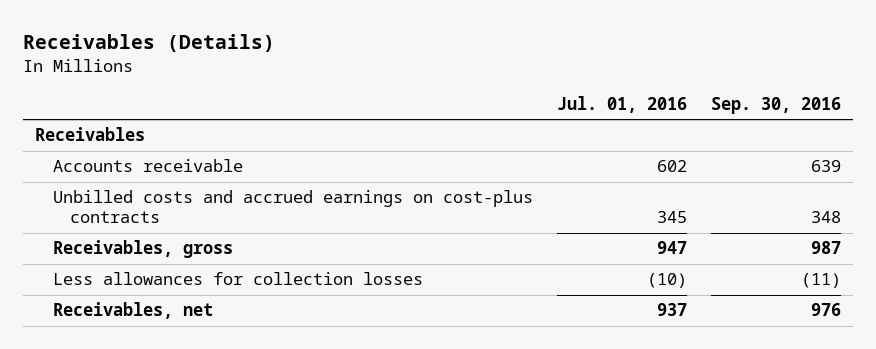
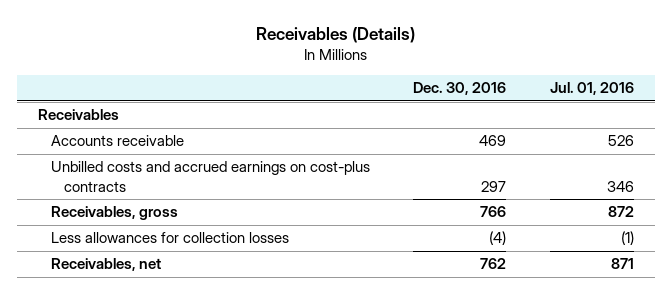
[710,96,841,114] Sep. 30, 2016 -> none
none -> [413,82,507,96] Dec. 30, 2016
[656,160,687,173] 602 -> [607,135,634,147] 526
[656,211,687,224] 345 -> [606,180,634,192] 346
[656,241,687,255] 947 -> [607,206,634,218] 872
[646,273,687,289] (10) -> [620,231,634,246] (1)
[656,303,687,317] 937 -> [610,258,634,270] 871

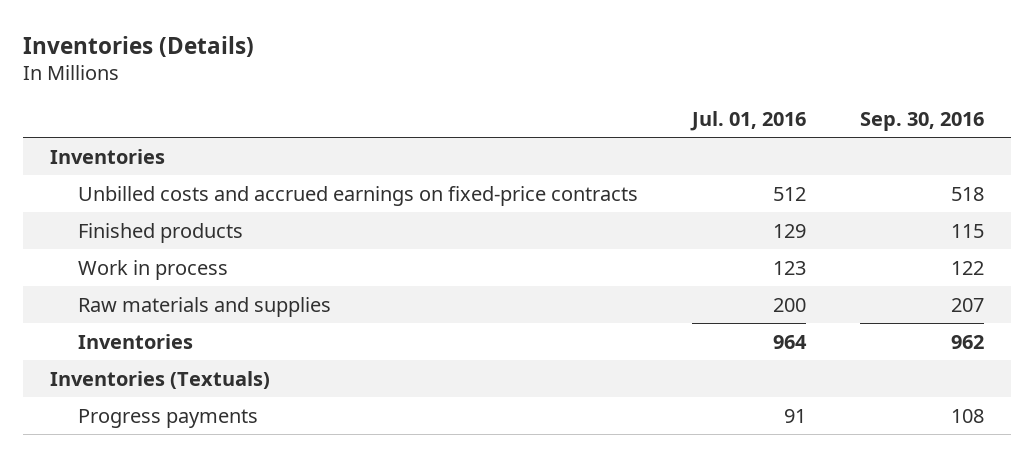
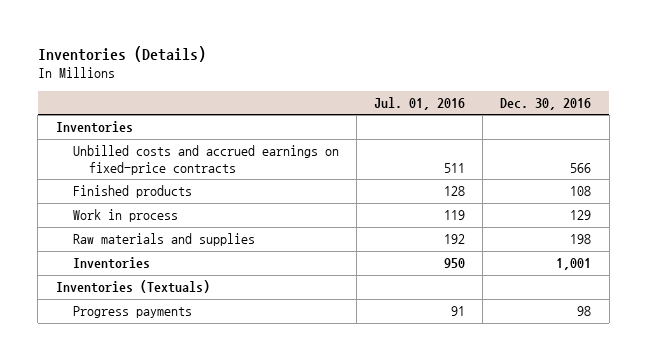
[859,111,984,131] Sep. 30, 2016 -> none
none -> [500,98,592,111] Dec. 30, 2016
[772,186,806,201] 512 -> [443,162,465,173] 511
[772,223,806,238] 129 -> [443,186,465,197] 128
[772,260,806,275] 123 -> [443,210,465,221] 119
[772,297,806,312] 200 -> [443,234,465,245] 192
[772,334,807,349] 964 -> [443,258,465,269] 950

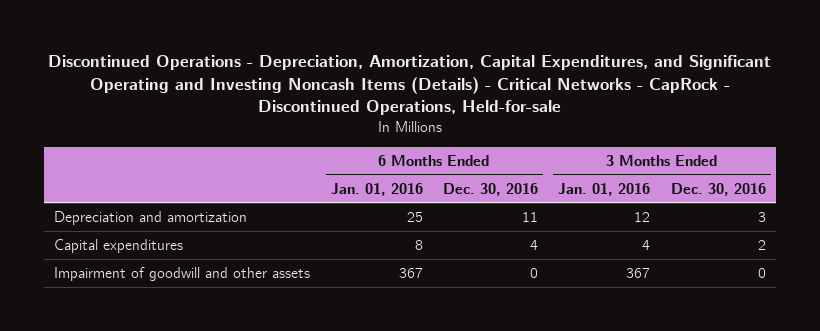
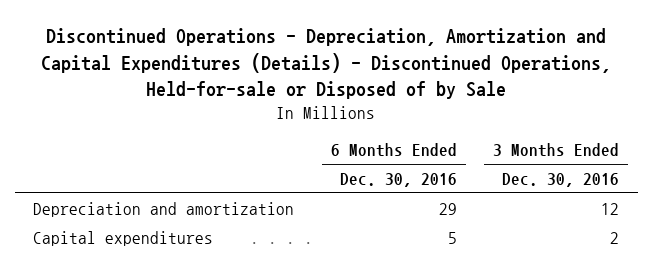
[48,54,772,116] Discontinued Operations - Depreciation, Amortization, Capital Expenditures, and Significant Operating and Investing Noncash Items (Details) - Critical Networks - CapRock - Discontinued Operations, Held-for-sale -> [41,27,612,100] Discontinued Operations - Depreciation, Amortization and Capital Expenditures (Details) - Discontinued Operations, Held-for-sale or Disposed of by Sale
[330,182,423,196] Jan. 01, 2016 -> none
[558,182,651,196] Jan. 01, 2016 -> none
[54,266,311,281] Impairment of goodwill and other assets -> none
[522,211,539,222] 11 -> [438,202,457,215] 29
[757,211,766,222] 3 -> [601,202,620,215] 12
[530,239,539,250] 4 -> [447,231,457,244] 5

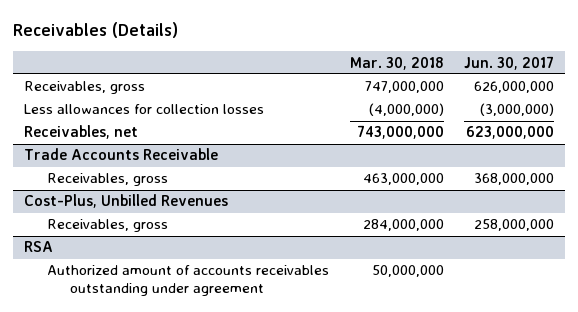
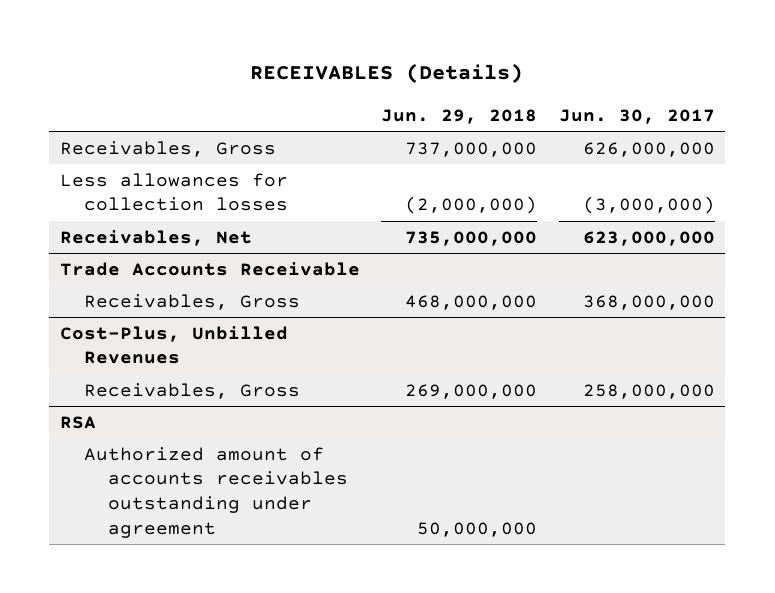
[13,22,179,39] Receivables (Details) -> [250,63,524,84] RECEIVABLES (Details)
[349,56,444,70] Mar. 30, 2018 -> none
none -> [381,108,538,124] Jun. 29, 2018
[23,81,145,95] Receivables, gross -> [60,140,277,157] Receivables, Gross
[23,125,138,140] Receivables, net -> [60,229,253,246] Receivables, Net
[46,173,168,187] Receivables, gross -> [84,293,301,310] Receivables, Gross
[46,219,168,233] Receivables, gross -> [84,382,301,399] Receivables, Gross

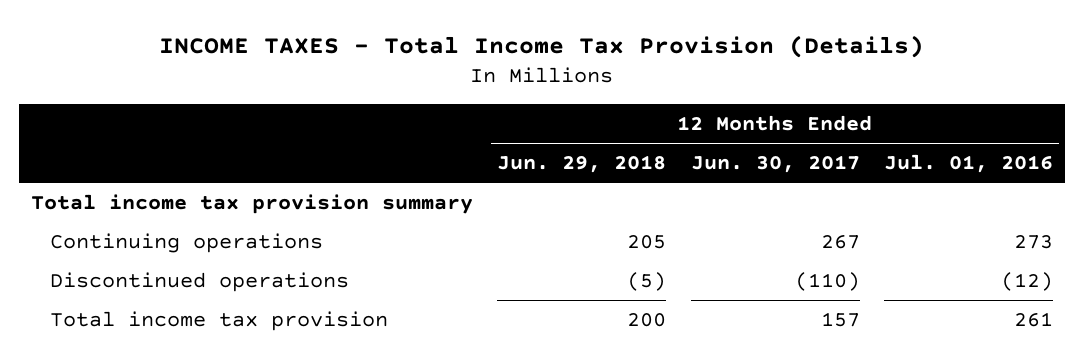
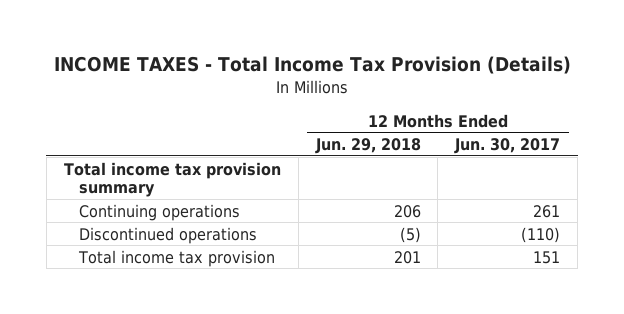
[884,154,1054,174] Jul. 01, 2016 -> none
[627,234,667,249] 205 -> [393,204,421,218] 206
[820,234,860,249] 267 -> [533,204,561,218] 261
[627,312,667,327] 200 -> [393,250,421,264] 201
[820,311,860,327] 157 -> [533,250,561,264] 151

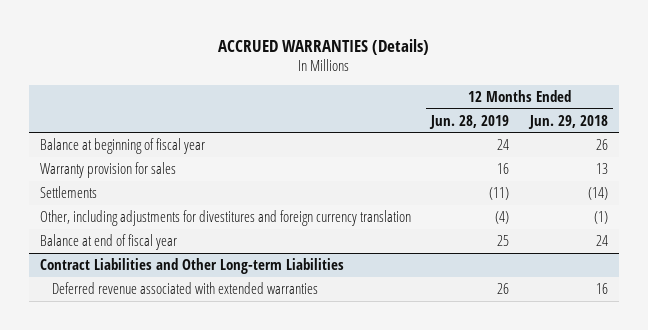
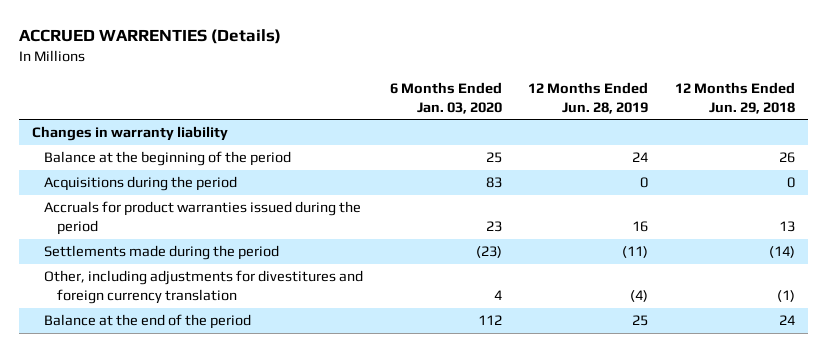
[217,38,429,55] ACCRUED WARRANTIES (Details) -> [18,29,281,45] ACCRUED WARRENTIES (Details)
none -> [389,82,502,114] 6 Months Ended Jan. 03, 2020
none -> [31,126,228,142] Changes in warranty liability
[39,137,205,154] Balance at beginning of fiscal year -> [44,151,292,167] Balance at the beginning of the period
none -> [44,176,238,192] Acquisitions during the period
[39,161,176,178] Warranty provision for sales -> [44,201,362,235] Accruals for product warranties issued during the period
[39,185,97,198] Settlements -> [44,245,280,261] Settlements made during the period
[39,257,344,274] Contract Liabilities and Other Long-term Liabilities -> none
[51,281,318,294] Deferred revenue associated with extended warranties -> none
[39,233,177,250] Balance at end of fiscal year -> [44,314,252,330] Balance at the end of the period

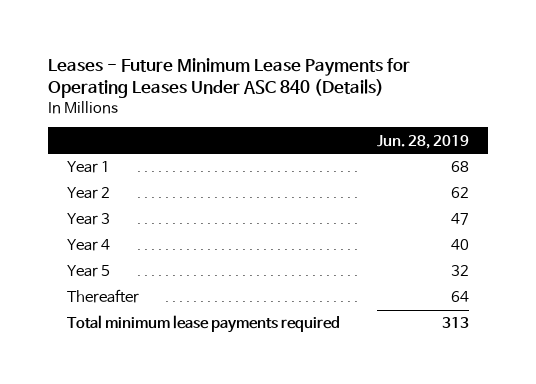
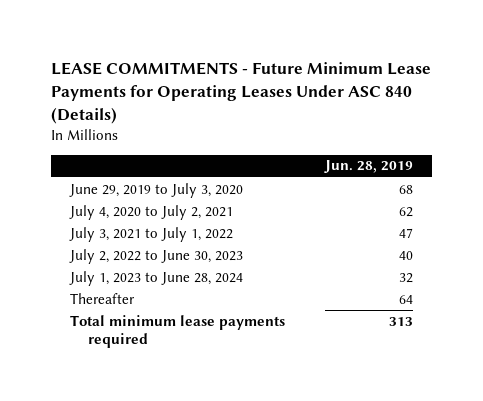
[48,57,411,99] Leases - Future Minimum Lease Payments for Operating Leases Under ASC 840 (Details) -> [50,61,431,124] LEASE COMMITMENTS - Future Minimum Lease Payments for Operating Leases Under ASC 840 (Details)
[66,161,110,174] Year 1 -> [69,182,244,198] June 29, 2019 to July 3, 2020
[66,187,110,200] Year 2 -> [69,204,234,220] July 4, 2020 to July 2, 2021
[66,213,110,226] Year 3 -> [69,226,234,242] July 3, 2021 to July 1, 2022
[66,239,110,252] Year 4 -> [69,248,244,264] July 2, 2022 to June 30, 2023
[66,265,110,278] Year 5 -> [69,270,244,286] July 1, 2023 to June 28, 2024

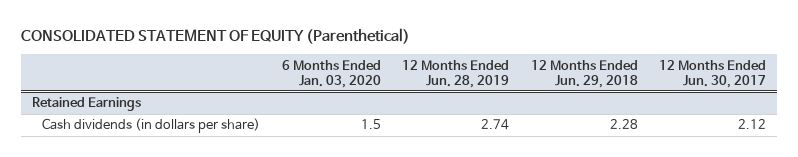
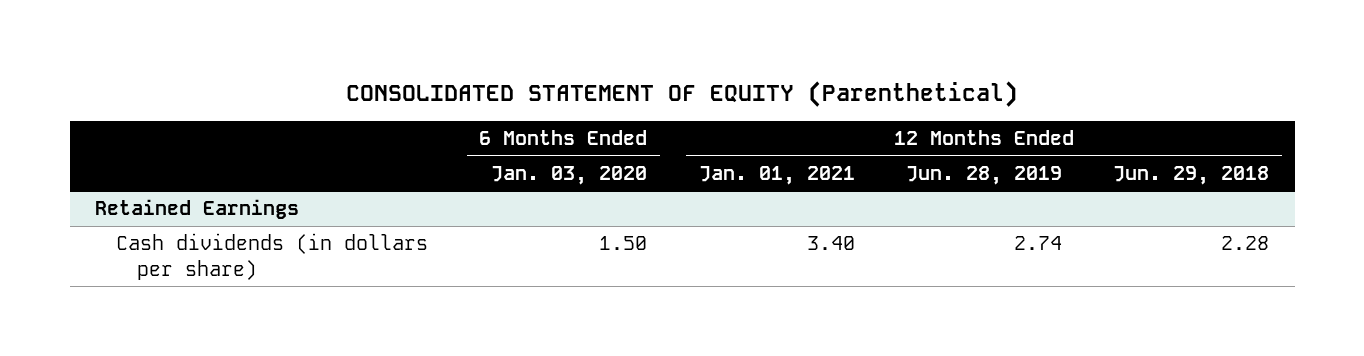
[659,59,767,88] 12 Months Ended Jun. 30, 2017 -> none
none -> [698,165,855,185] Jan. 01, 2021
[360,119,381,130] 1.5 -> [599,236,648,251] 1.50

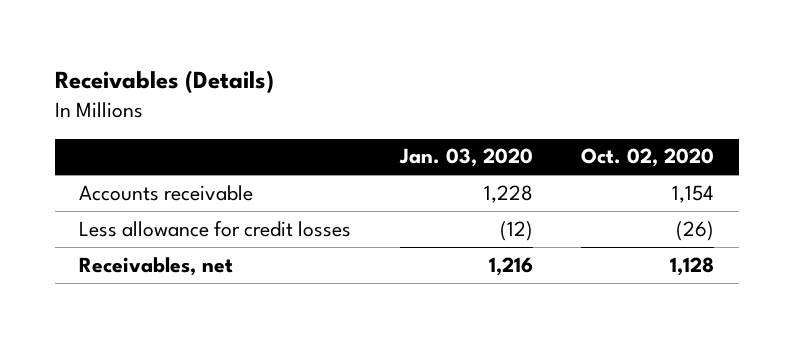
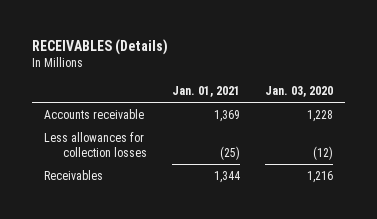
[54,70,274,95] Receivables (Details) -> [31,38,168,55] RECEIVABLES (Details)
[581,148,715,168] Oct. 02, 2020 -> none
none -> [172,85,241,97] Jan. 01, 2021
[79,219,352,237] Less allowance for credit losses -> [44,131,148,157] Less allowances for collection losses
[79,256,234,276] Receivables, net -> [44,169,104,180] Receivables

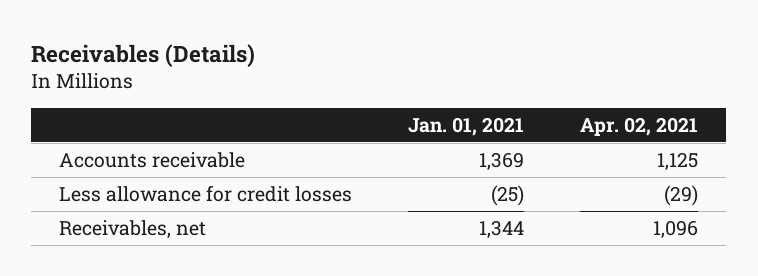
[31,38,168,55] RECEIVABLES (Details) -> [31,43,256,67] Receivables (Details)
[264,85,333,97] Jan. 03, 2020 -> none
none -> [580,116,699,136] Apr. 02, 2021
[44,131,148,157] Less allowances for collection losses -> [59,185,353,203] Less allowance for credit losses
[44,169,104,180] Receivables -> [59,220,207,239] Receivables, net

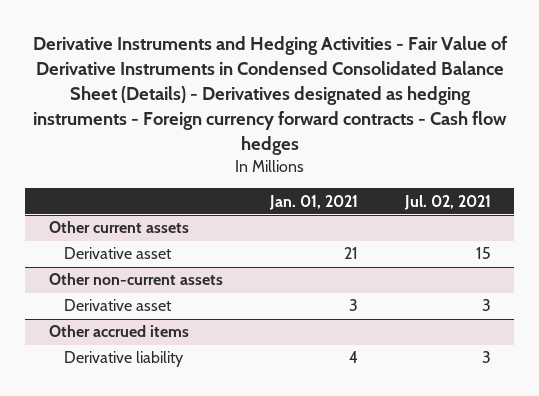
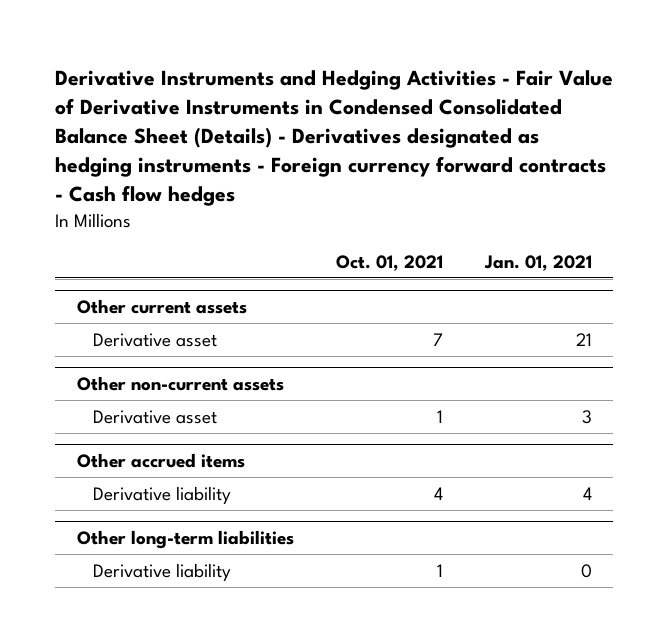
[403,194,491,210] Jul. 02, 2021 -> none
none -> [335,254,443,271] Oct. 01, 2021
none -> [76,529,294,549] Other long-term liabilities
none -> [93,562,232,581] Derivative liability

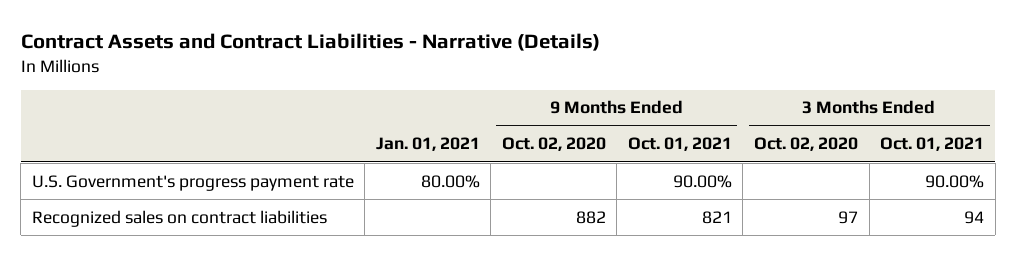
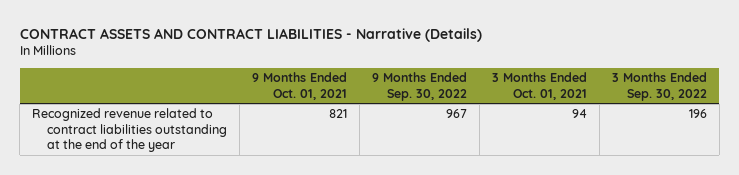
[20,33,600,52] Contract Assets and Contract Liabilities - Narrative (Details) -> [19,27,482,42] CONTRACT ASSETS AND CONTRACT LIABILITIES - Narrative (Details)
[375,137,480,152] Jan. 01, 2021 -> none
[501,137,606,152] Oct. 02, 2020 -> none
[754,137,859,152] Oct. 02, 2020 -> none
none -> [372,71,468,101] 9 Months Ended Sep. 30, 2022
none -> [611,71,707,101] 3 Months Ended Sep. 30, 2022
[31,174,354,191] U.S. Government's progress payment rate -> none
[31,209,327,227] Recognized sales on contract liabilities -> [31,108,228,153] Recognized revenue related to contract liabilities outstanding at the end of the year

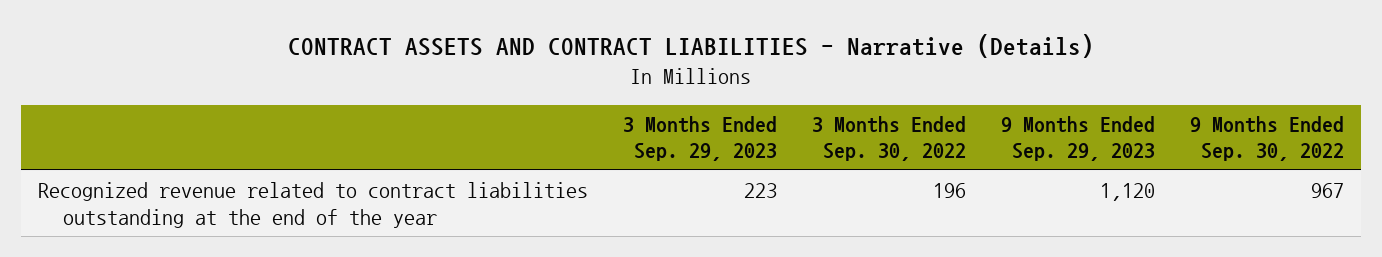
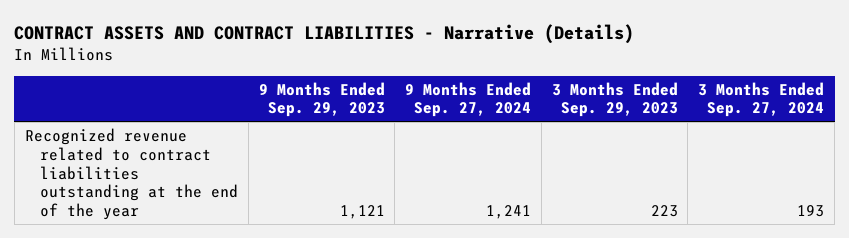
[811,115,966,162] 3 Months Ended Sep. 30, 2022 -> none
[1189,115,1344,162] 9 Months Ended Sep. 30, 2022 -> none
none -> [405,81,532,118] 9 Months Ended Sep. 27, 2024
none -> [698,81,825,118] 3 Months Ended Sep. 27, 2024
[1099,182,1155,201] 1,120 -> [339,205,385,220] 1,121

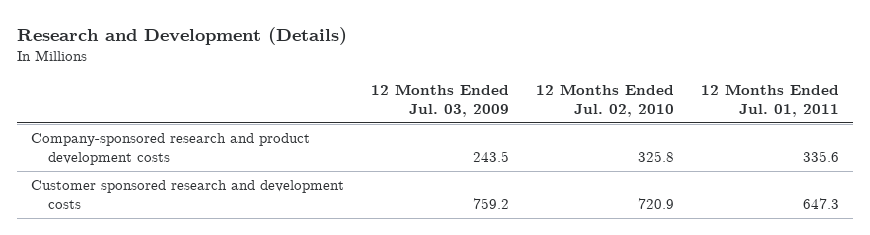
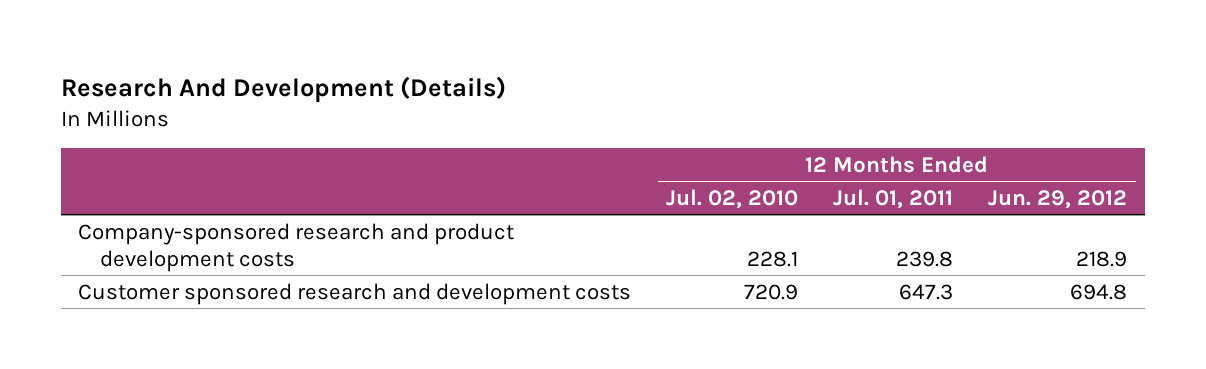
[17,26,348,45] Research and Development (Details) -> [61,75,507,103] Research And Development (Details)
[370,84,509,117] 12 Months Ended Jul. 03, 2009 -> none
none -> [988,189,1128,209] Jun. 29, 2012
[637,150,674,162] 325.8 -> [747,250,799,267] 228.1
[803,150,840,162] 335.6 -> [896,250,954,267] 239.8

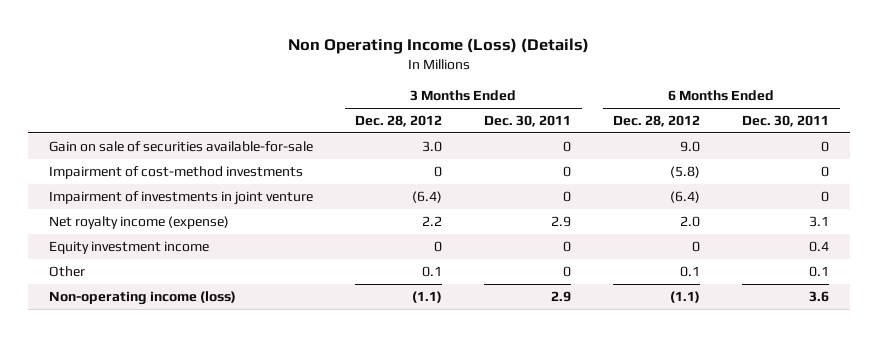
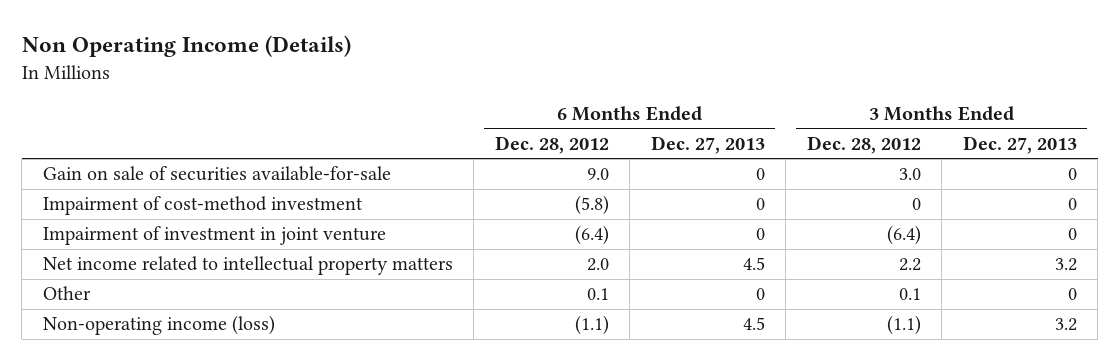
[288,38,590,55] Non Operating Income (Loss) (Details) -> [21,35,351,58] Non Operating Income (Details)
[484,115,572,128] Dec. 30, 2011 -> none
[742,115,830,128] Dec. 30, 2011 -> none
none -> [650,135,765,154] Dec. 27, 2013
none -> [962,135,1077,154] Dec. 27, 2013
[49,240,210,254] Equity investment income -> none
[49,165,304,179] Impairment of cost-method investments -> [42,196,363,216] Impairment of cost-method investment
[49,190,314,205] Impairment of investments in joint venture -> [42,226,386,246] Impairment of investment in joint venture
[49,215,230,229] Net royalty income (expense) -> [42,256,453,276] Net income related to intellectual property matters

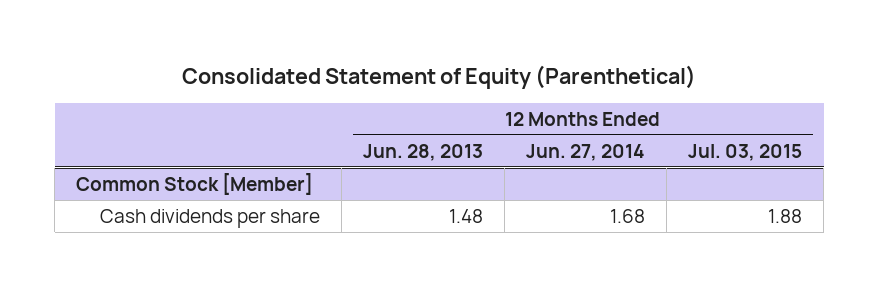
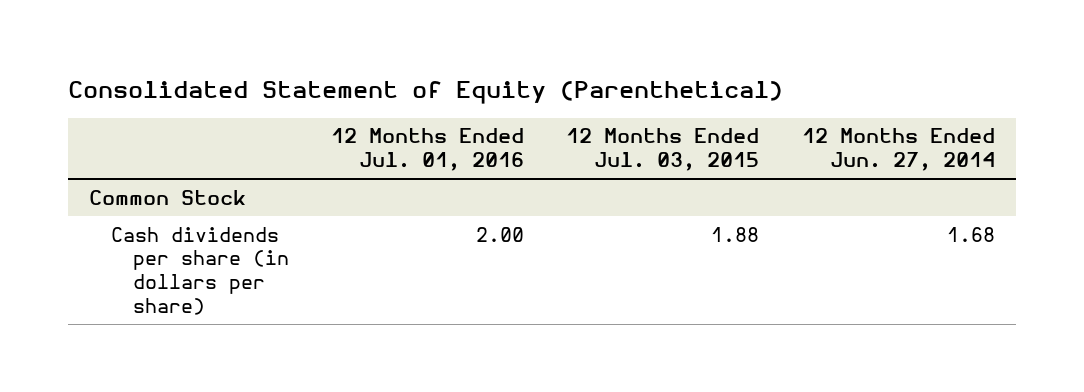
[363,143,484,161] Jun. 28, 2013 -> none
none -> [330,128,524,172] 12 Months Ended Jul. 01, 2016
[76,172,314,195] Common Stock [Member] -> [89,189,247,205] Common Stock
[100,208,321,228] Cash dividends per share -> [110,226,289,316] Cash dividends per share (in dollars per share)

